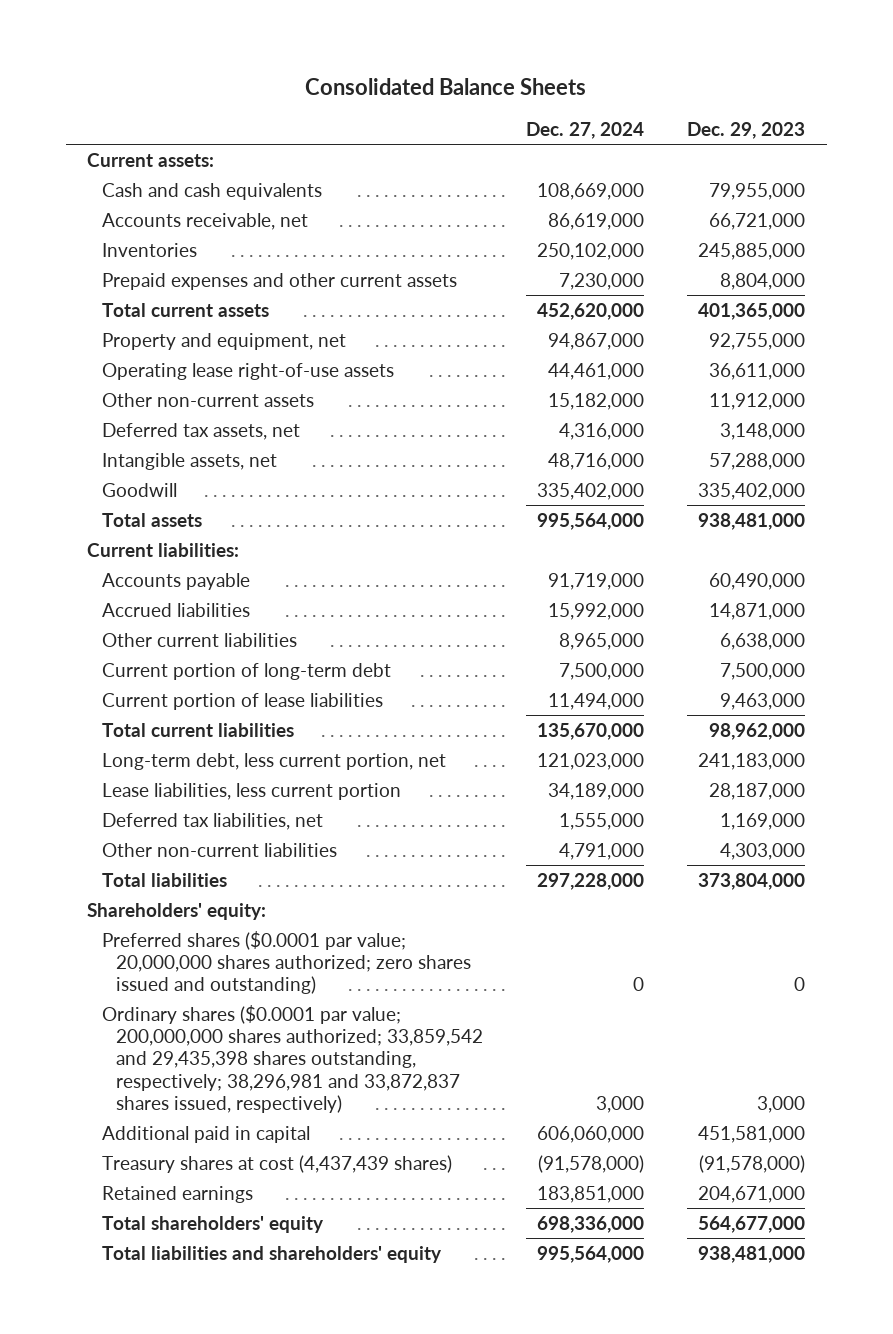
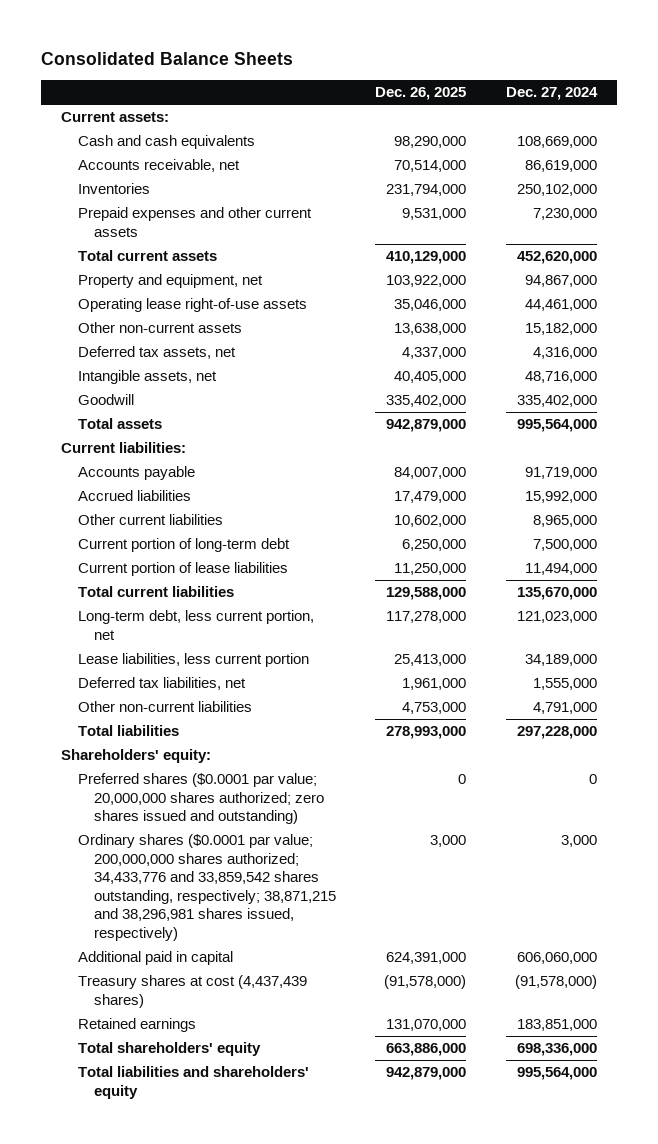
[687,121,806,139] Dec. 29, 2023 -> none
none -> [375,87,467,101] Dec. 26, 2025
[101,1004,484,1113] Ordinary shares ($0.0001 par value; 200,000,000 shares authorized; 33,859,542 and 29,435,398 shares outstanding, respectively; 38,296,981 and 33,872,837 shares issued, respectively) -> [77,834,336,941] Ordinary shares ($0.0001 par value; 200,000,000 shares authorized; 34,433,776 and 33,859,542 shares outstanding, respectively; 38,871,215 and 38,296,981 shares issued, respectively)

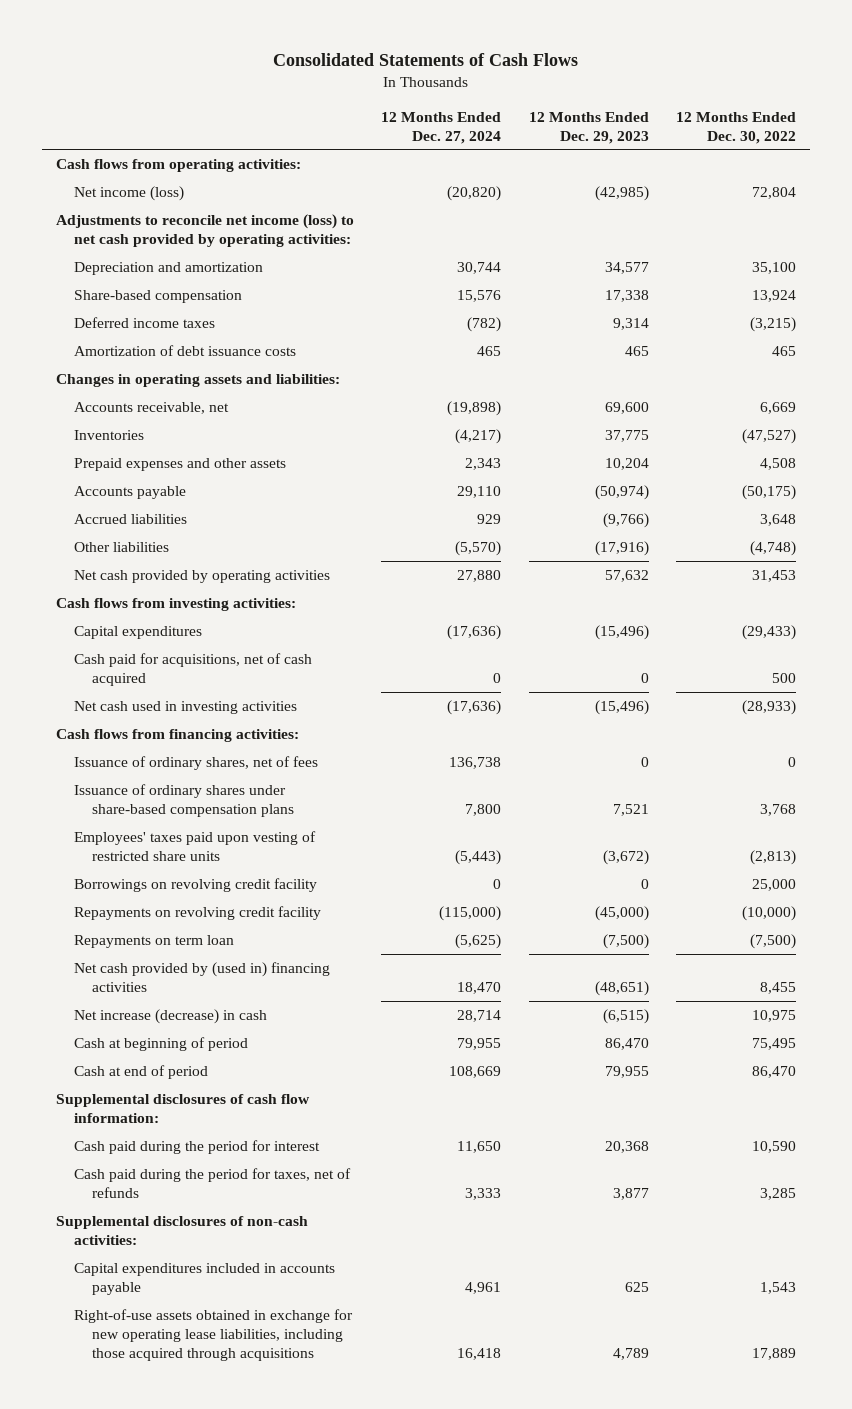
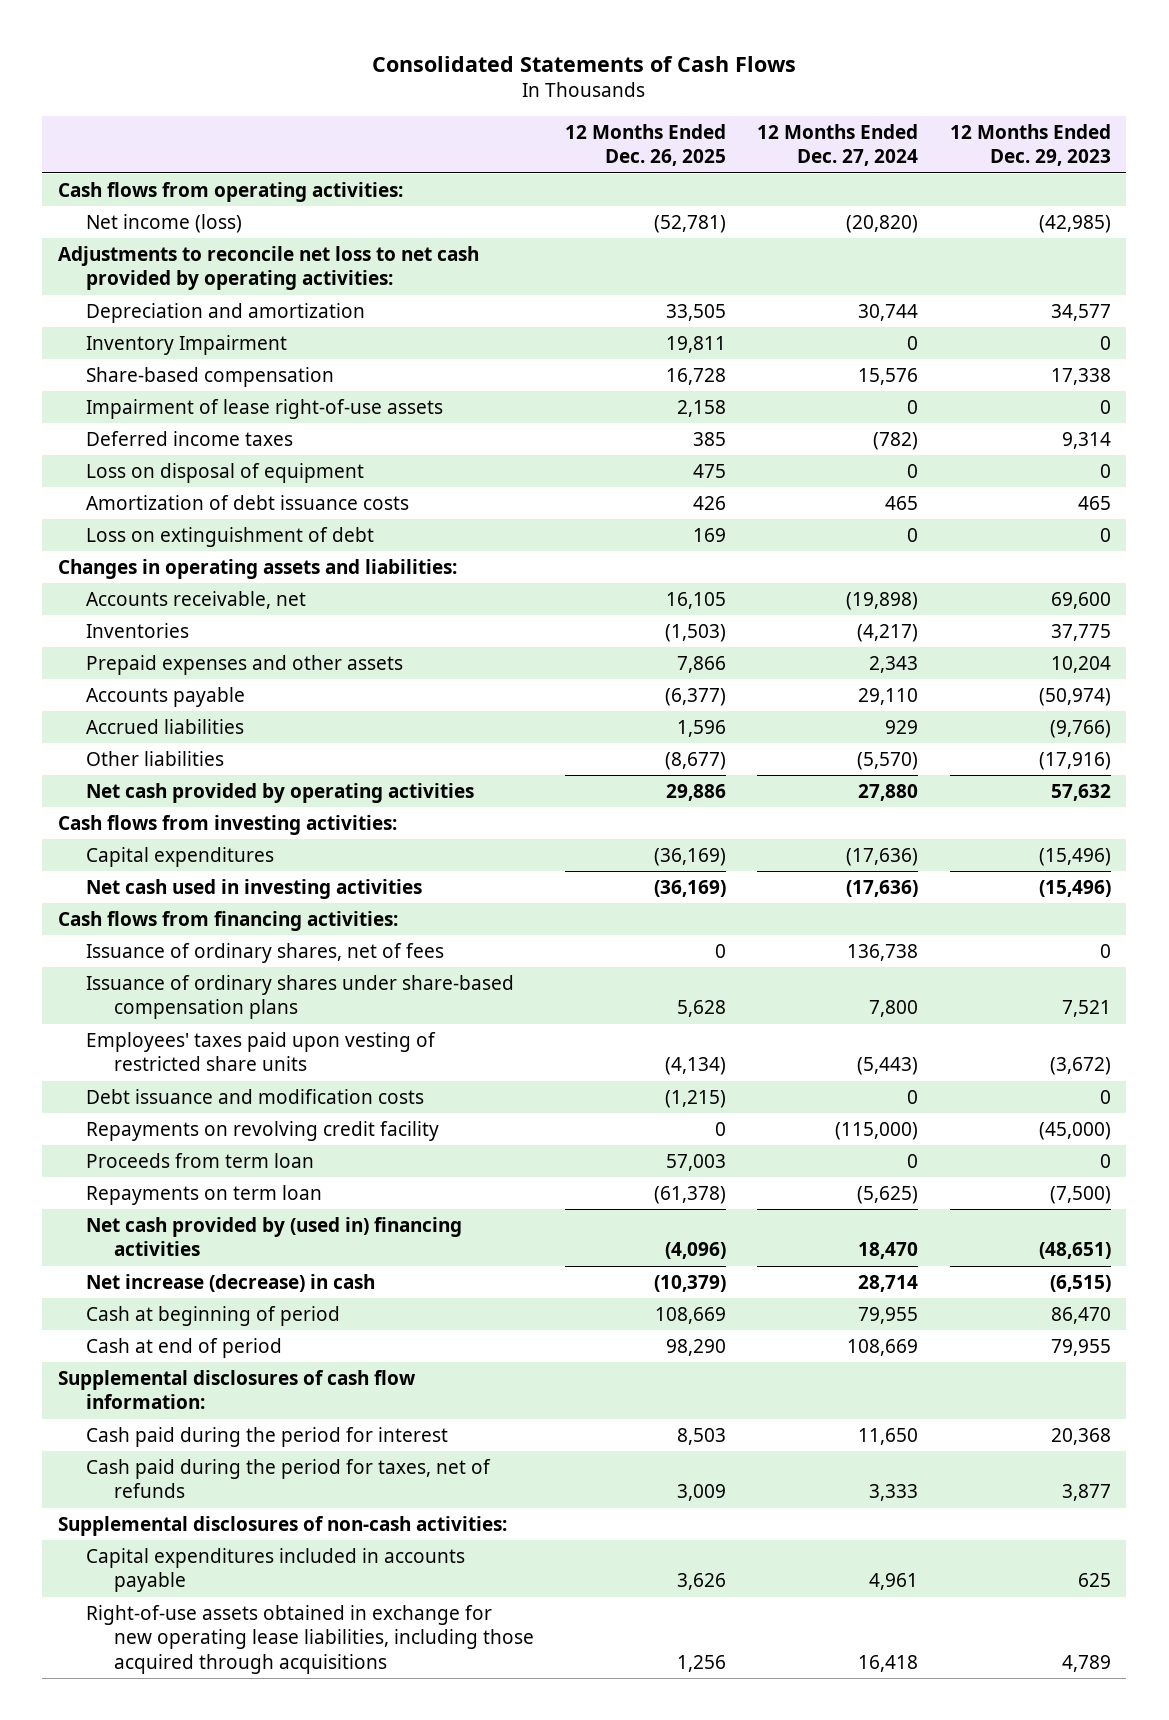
[676,111,797,144] 12 Months Ended Dec. 30, 2022 -> none
none -> [565,123,727,167] 12 Months Ended Dec. 26, 2025
[56,213,355,247] Adjustments to reconcile net income (loss) to net cash provided by operating activities: -> [57,246,479,291] Adjustments to reconcile net loss to net cash provided by operating activities:
none -> [85,335,287,356] Inventory Impairment
none -> [85,399,443,420] Impairment of lease right-of-use assets
none -> [85,463,364,484] Loss on disposal of equipment
none -> [85,527,374,548] Loss on extinguishment of debt
[74,652,313,686] Cash paid for acquisitions, net of cash acquired -> none
[74,877,318,892] Borrowings on revolving credit facility -> none
none -> [85,1089,424,1105] Debt issuance and modification costs
none -> [85,1153,314,1169] Proceeds from term loan

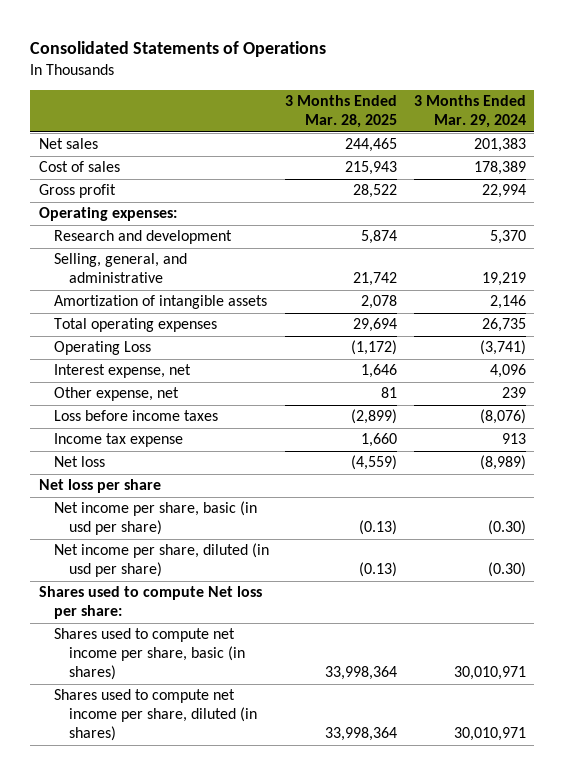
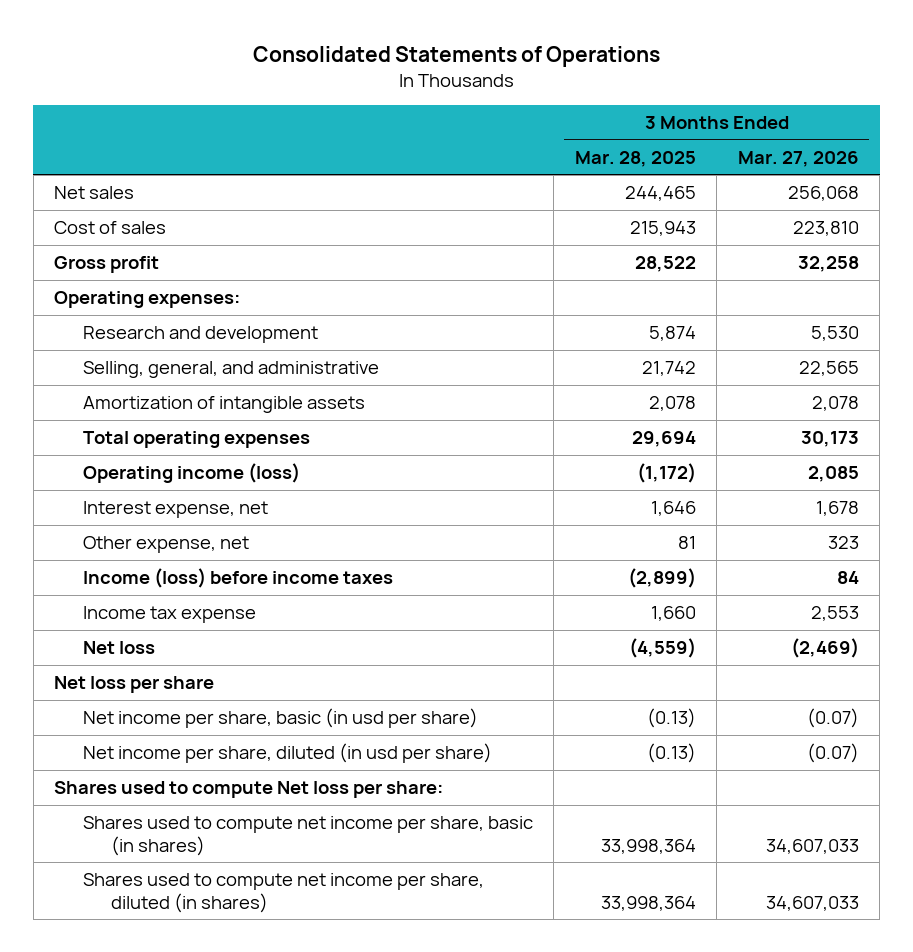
[414,95,527,129] 3 Months Ended Mar. 29, 2024 -> none
none -> [737,150,859,167] Mar. 27, 2026
[53,341,151,356] Operating Loss -> [82,463,300,484] Operating income (loss)
[53,410,218,422] Loss before income taxes -> [82,568,393,589] Income (loss) before income taxes

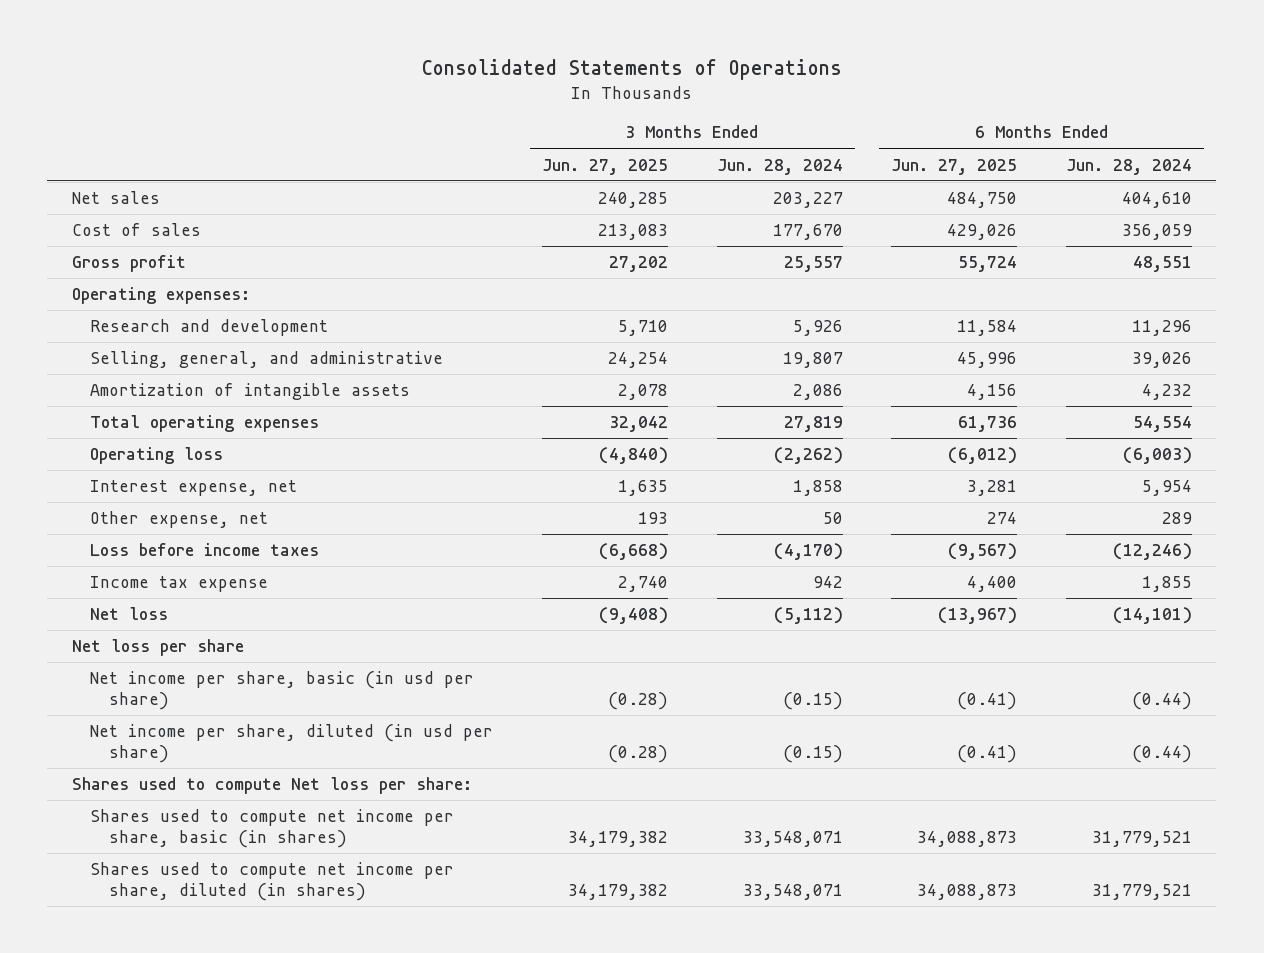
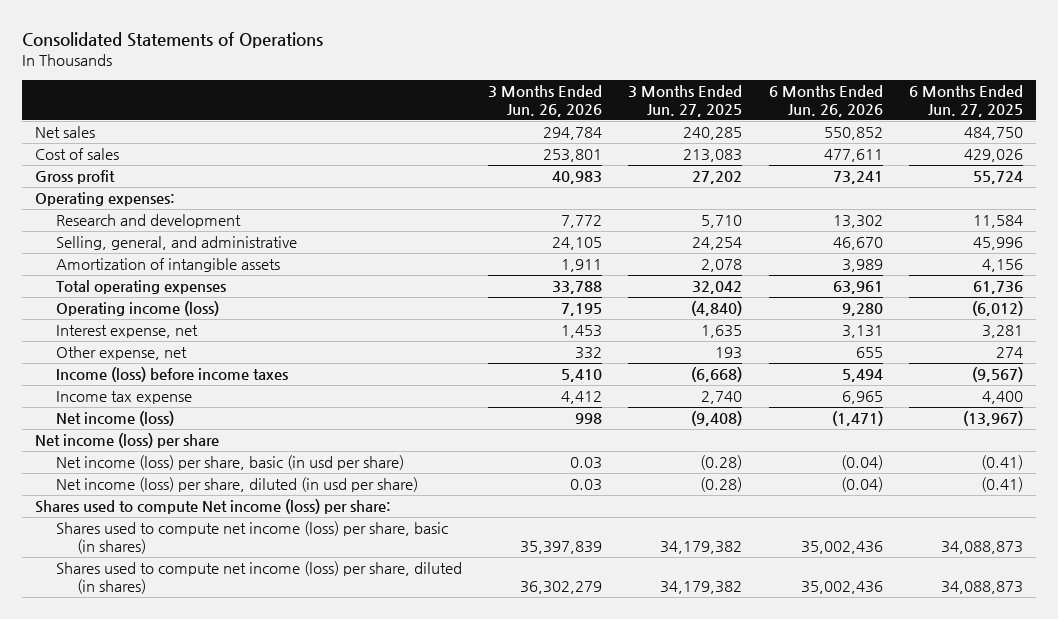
[716,158,843,175] Jun. 28, 2024 -> none
[1066,158,1193,175] Jun. 28, 2024 -> none
none -> [488,85,603,117] 3 Months Ended Jun. 26, 2026
none -> [768,85,883,117] 6 Months Ended Jun. 26, 2026
[90,447,224,465] Operating loss -> [56,301,220,317] Operating income (loss)
[90,543,320,557] Loss before income taxes -> [56,367,289,383] Income (loss) before income taxes
[90,607,169,621] Net loss -> [56,411,175,427] Net income (loss)
[71,639,244,657] Net loss per share -> [35,433,220,449] Net income (loss) per share
[90,671,475,711] Net income per share, basic (in usd per share) -> [56,455,405,471] Net income (loss) per share, basic (in usd per share)
[90,724,494,764] Net income per share, diluted (in usd per share) -> [56,477,419,493] Net income (loss) per share, diluted (in usd per share)
[71,777,472,795] Shares used to compute Net loss per share: -> [35,499,392,515] Shares used to compute Net income (loss) per share:
[90,809,455,849] Shares used to compute net income per share, basic (in shares) -> [56,521,449,554] Shares used to compute net income (loss) per share, basic (in shares)
[90,862,455,902] Shares used to compute net income per share, diluted (in shares) -> [56,561,463,594] Shares used to compute net income (loss) per share, diluted (in shares)

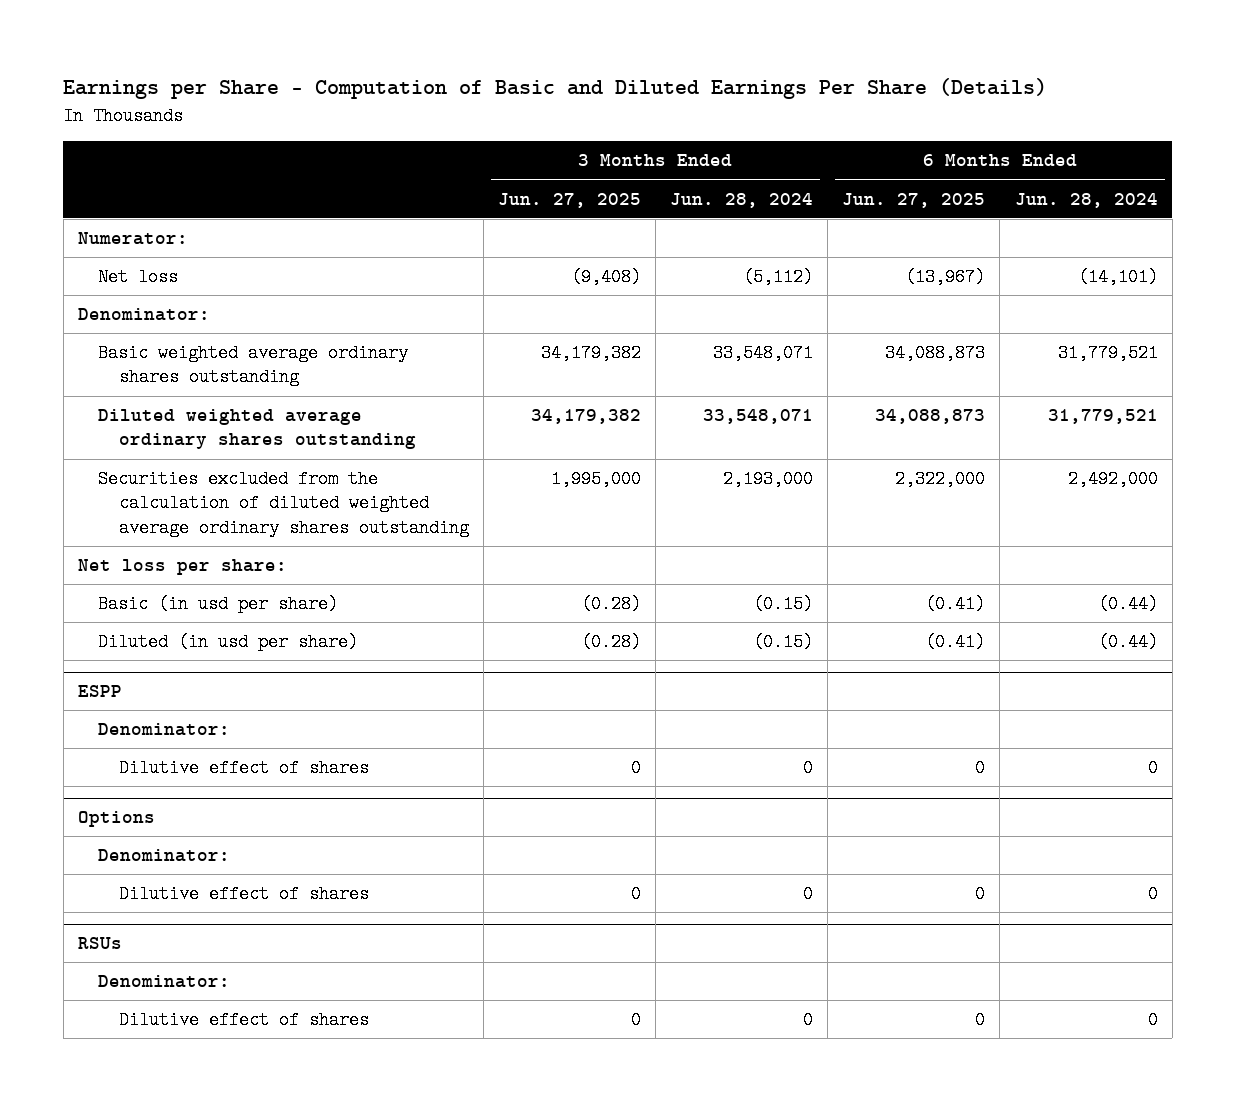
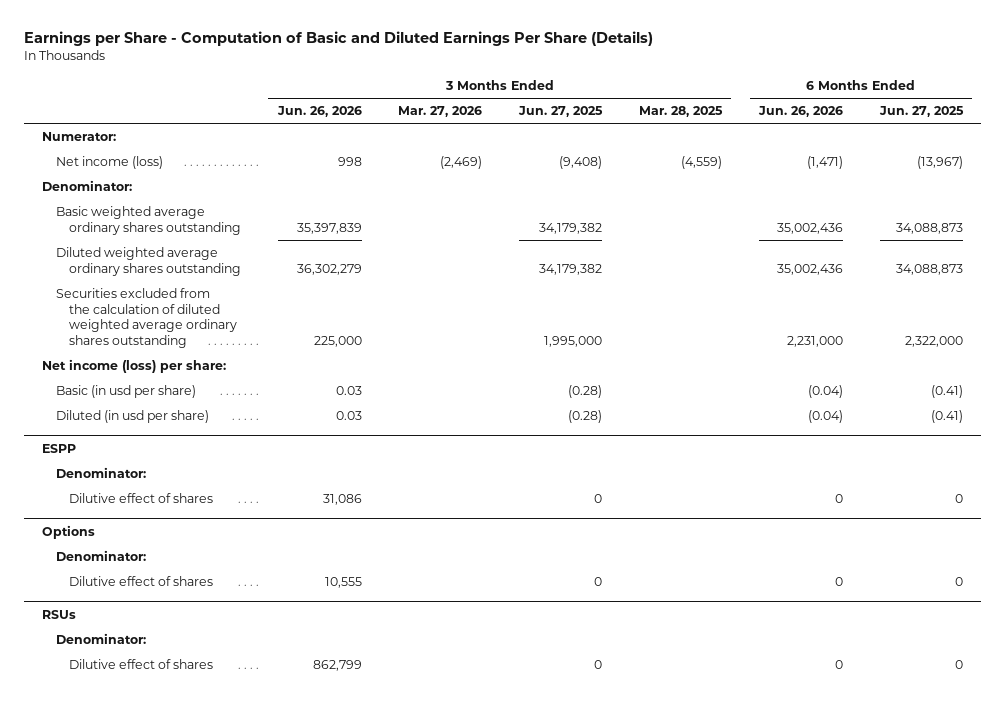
[670,192,814,208] Jun. 28, 2024 -> none
[1014,192,1158,208] Jun. 28, 2024 -> none
none -> [276,106,362,118] Jun. 26, 2026
none -> [398,106,483,118] Mar. 27, 2026
none -> [639,106,724,118] Mar. 28, 2025
none -> [757,106,843,118] Jun. 26, 2026
[98,268,179,287] Net loss -> [55,156,163,170] Net income (loss)
[78,559,288,576] Net loss per share: -> [42,359,227,374] Net income (loss) per share:

